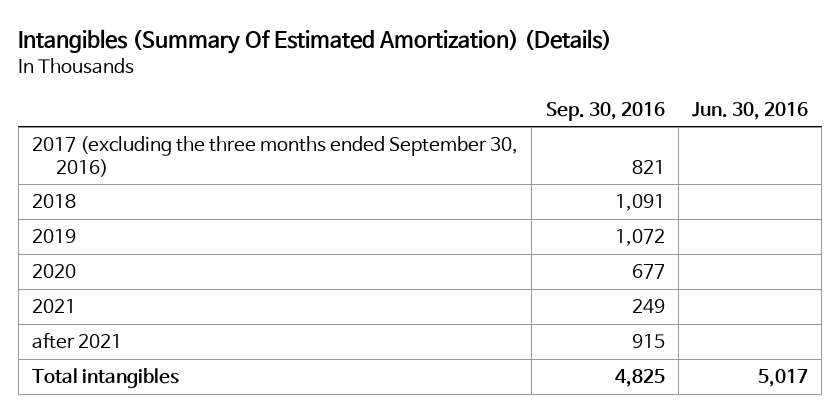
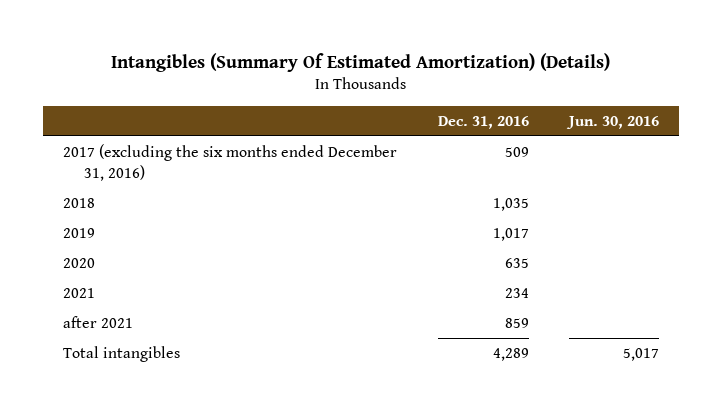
[545,101,665,121] Sep. 30, 2016 -> none
none -> [437,115,529,129] Dec. 31, 2016
[32,136,519,177] 2017 (excluding the three months ended September 30, 2016) -> [63,144,398,181] 2017 (excluding the six months ended December 31, 2016)

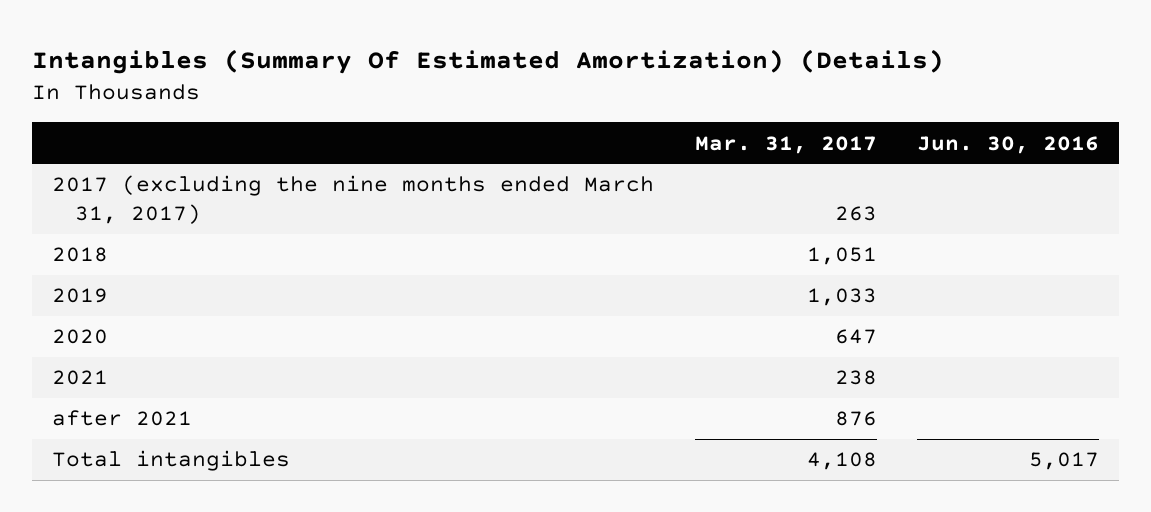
[437,115,529,129] Dec. 31, 2016 -> none
none -> [694,135,877,154] Mar. 31, 2017
[63,144,398,181] 2017 (excluding the six months ended December 31, 2016) -> [52,175,655,225] 2017 (excluding the nine months ended March 31, 2017)

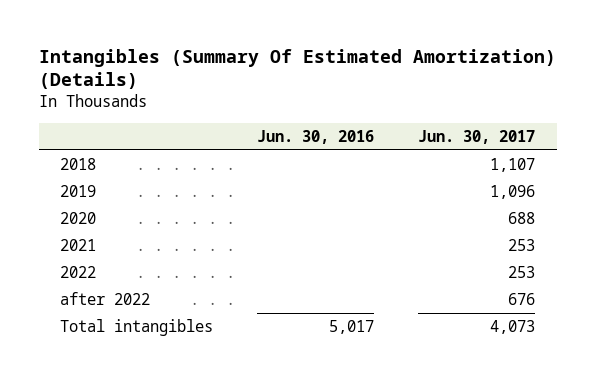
[694,135,877,154] Mar. 31, 2017 -> none
none -> [417,129,535,144] Jun. 30, 2017
[52,175,655,225] 2017 (excluding the nine months ended March 31, 2017) -> none
none -> [60,266,97,279] 2022
[52,410,193,427] after 2021 -> [60,292,151,306] after 2022

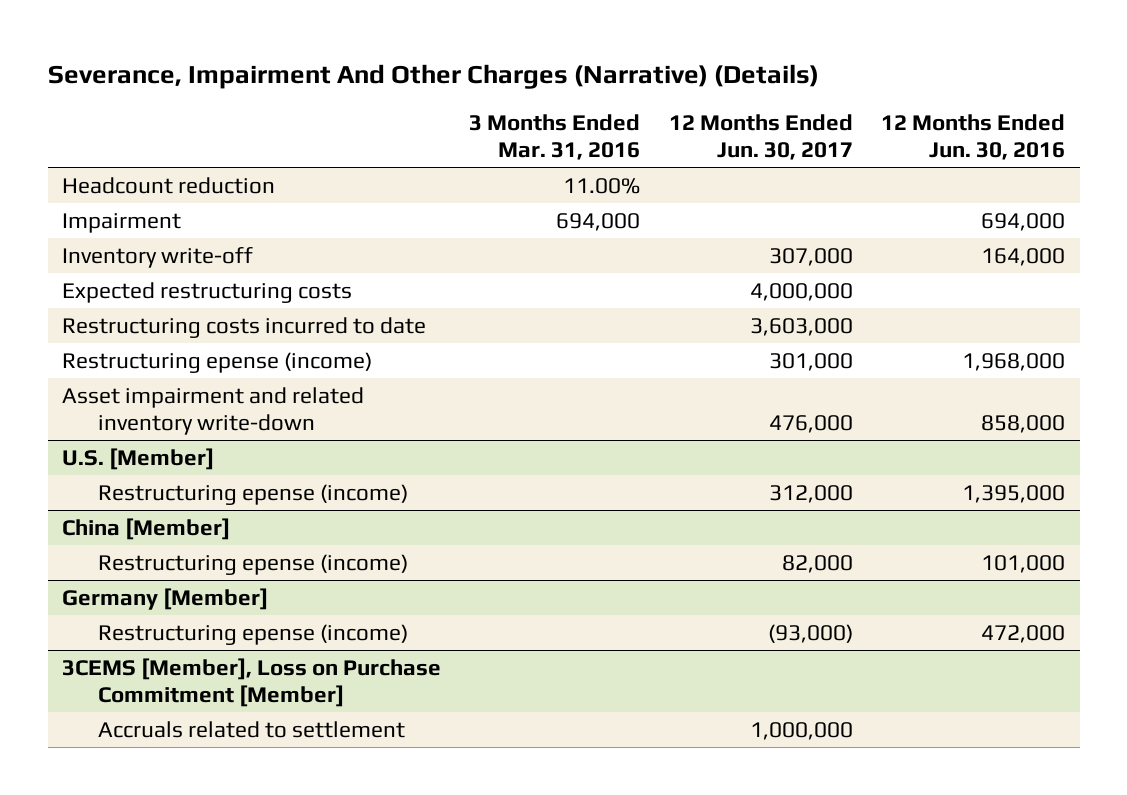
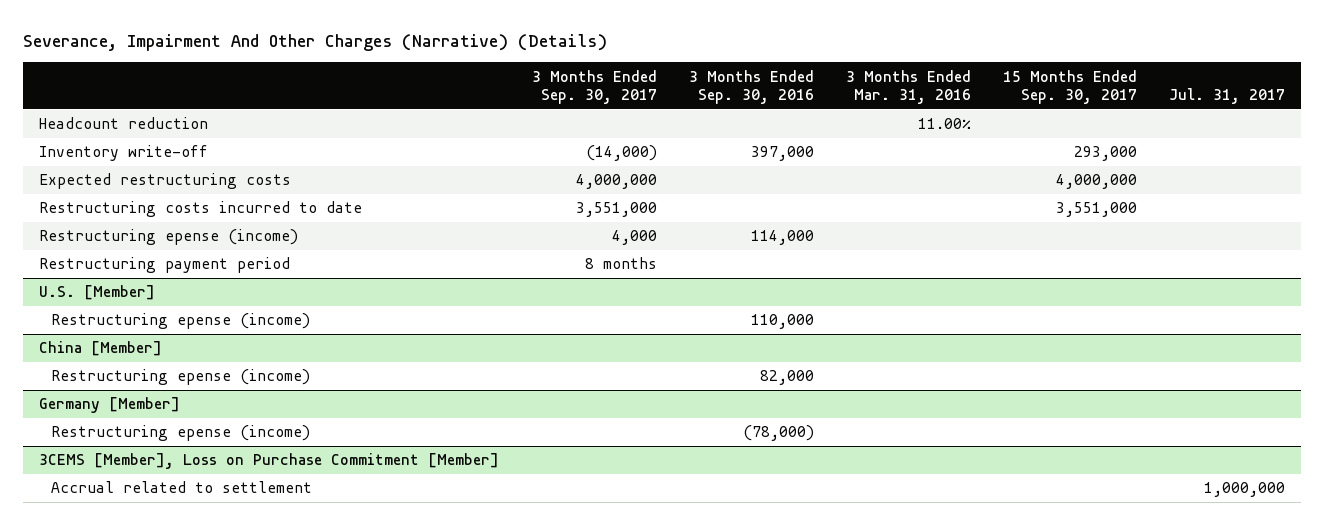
[668,114,853,160] 12 Months Ended Jun. 30, 2017 -> none
[881,114,1066,160] 12 Months Ended Jun. 30, 2016 -> none
none -> [531,69,657,104] 3 Months Ended Sep. 30, 2017
none -> [688,69,814,104] 3 Months Ended Sep. 30, 2016
none -> [1003,69,1138,104] 15 Months Ended Sep. 30, 2017
none -> [1169,87,1286,104] Jul. 31, 2017
[61,212,181,233] Impairment -> none
[61,386,364,435] Asset impairment and related inventory write-down -> none
none -> [39,257,291,274] Restructuring payment period
[97,720,405,738] Accruals related to settlement -> [51,481,313,494] Accrual related to settlement

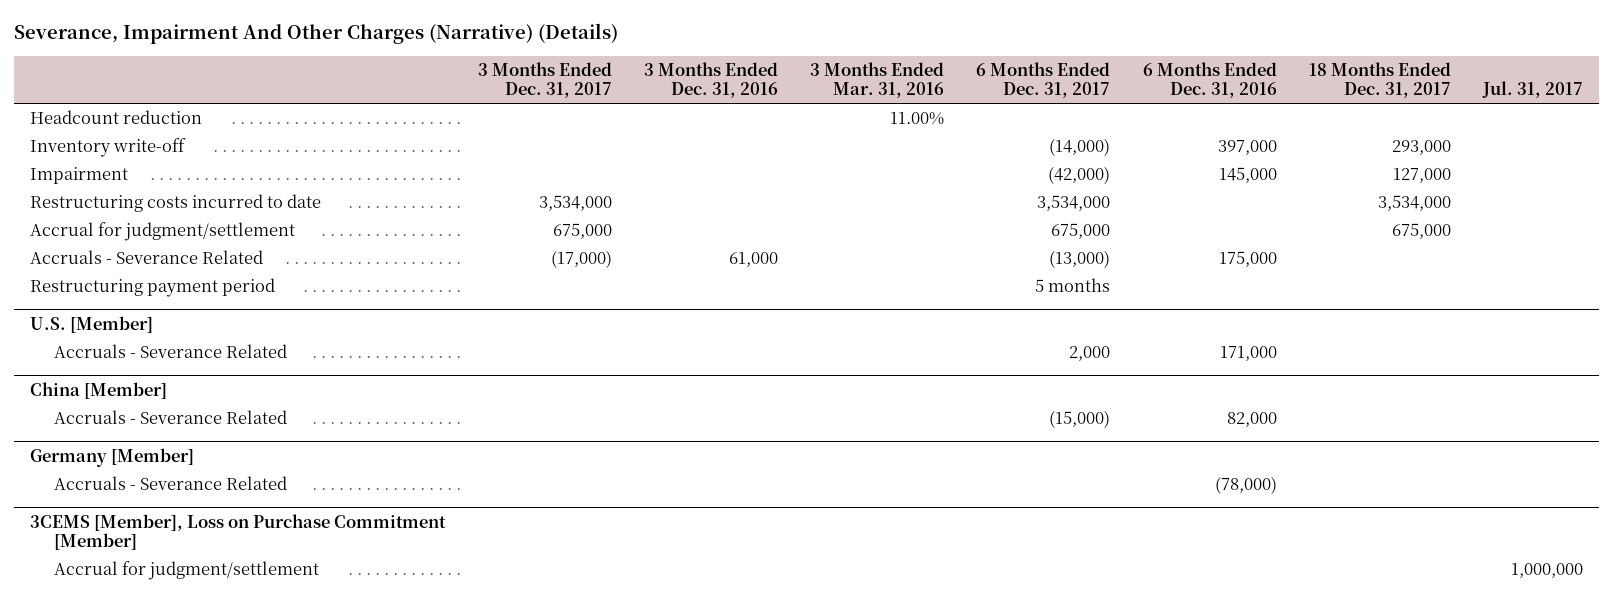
[531,69,657,104] 3 Months Ended Sep. 30, 2017 -> none
[688,69,814,104] 3 Months Ended Sep. 30, 2016 -> none
[1003,69,1138,104] 15 Months Ended Sep. 30, 2017 -> none
none -> [477,61,612,99] 3 Months Ended Dec. 31, 2017
none -> [643,61,778,99] 3 Months Ended Dec. 31, 2016
none -> [976,61,1111,99] 6 Months Ended Dec. 31, 2017
none -> [1142,61,1277,99] 6 Months Ended Dec. 31, 2016
none -> [1308,61,1451,99] 18 Months Ended Dec. 31, 2017
[39,173,292,190] Expected restructuring costs -> none
none -> [30,167,129,185] Impairment
none -> [30,222,296,242] Accrual for judgment/settlement
[39,229,299,246] Restructuring epense (income) -> [30,250,264,265] Accruals - Severance Related
[51,313,311,330] Restructuring epense (income) -> [54,344,288,359] Accruals - Severance Related
[51,369,311,386] Restructuring epense (income) -> [54,410,288,425] Accruals - Severance Related
[51,425,311,442] Restructuring epense (income) -> [54,476,288,491] Accruals - Severance Related
[51,481,313,494] Accrual related to settlement -> [54,561,320,581] Accrual for judgment/settlement

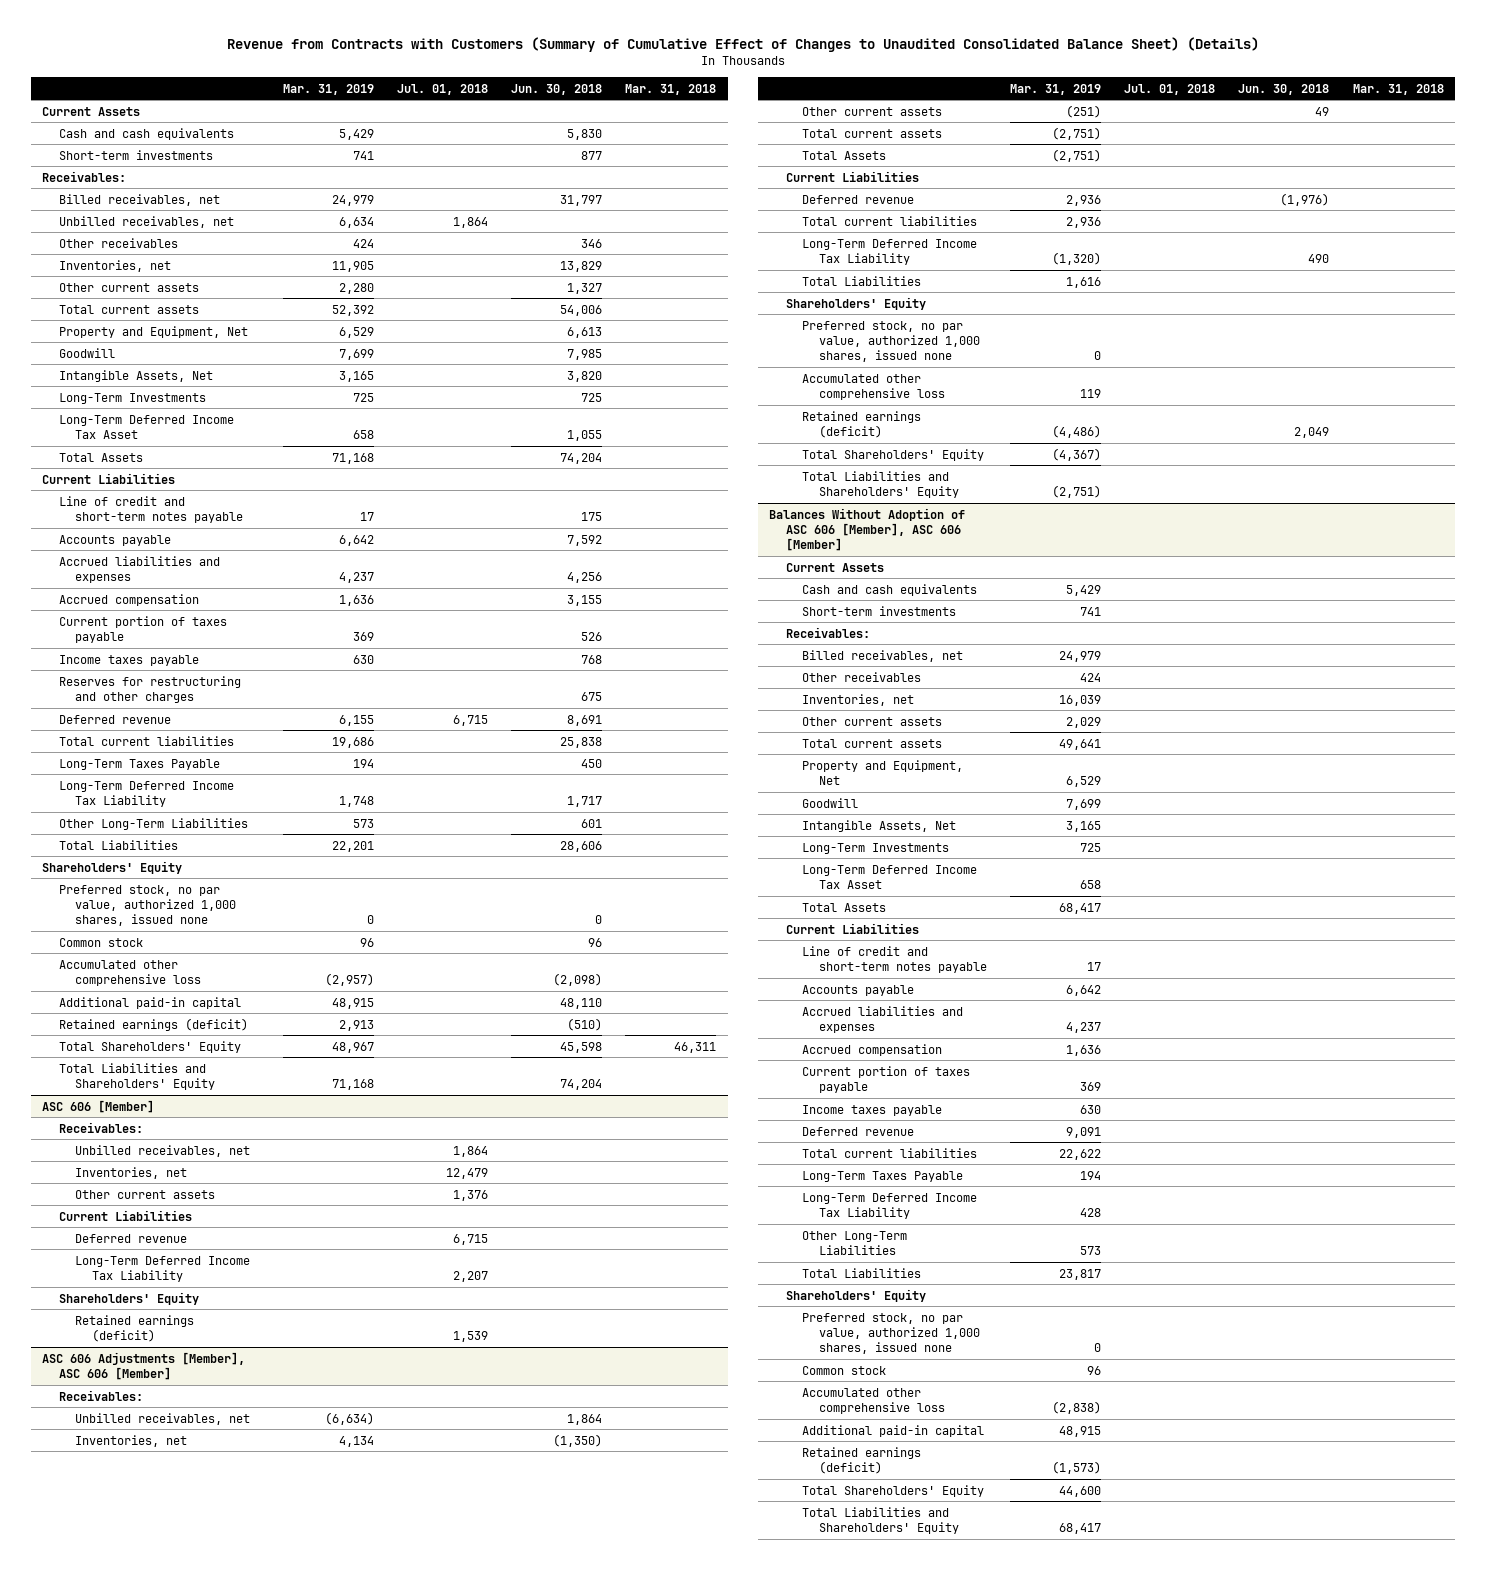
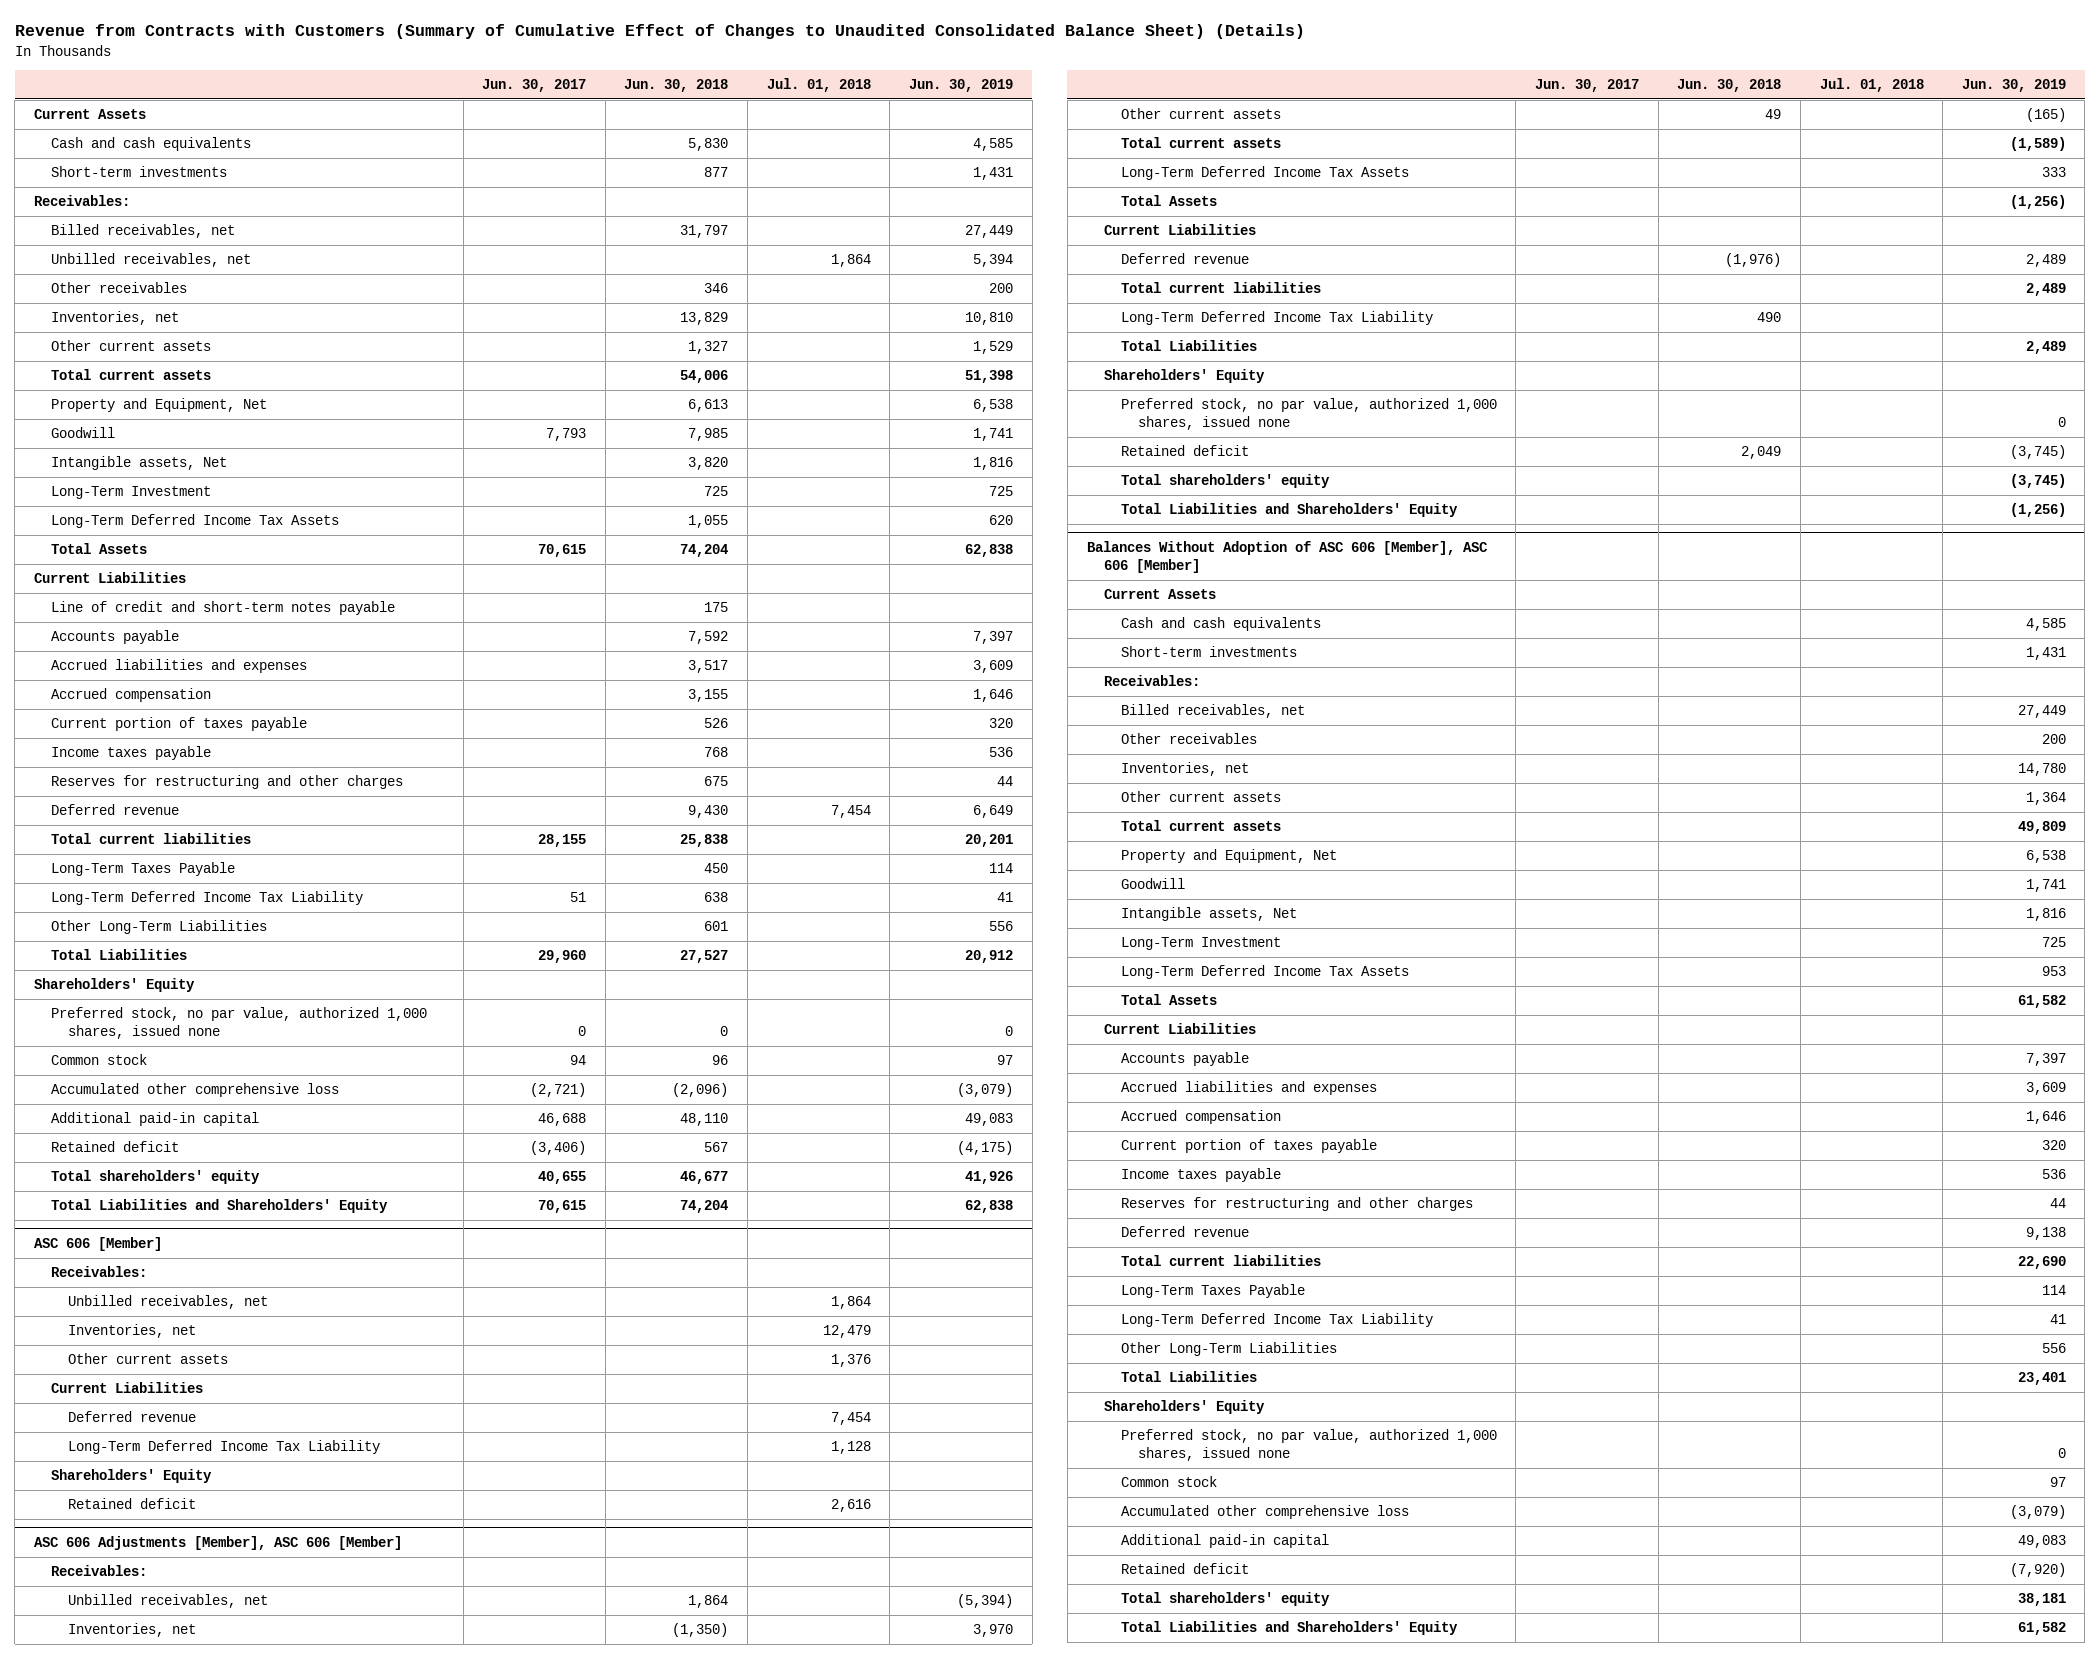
[282,83,374,95] Mar. 31, 2019 -> none
[625,83,717,95] Mar. 31, 2018 -> none
none -> [482,79,587,93] Jun. 30, 2017
none -> [908,79,1013,93] Jun. 30, 2019
[58,369,213,382] Intangible Assets, Net -> [50,456,227,471] Intangible assets, Net
[58,392,206,404] Long-Term Investments -> [50,486,211,500] Long-Term Investment
[58,414,234,439] Long-Term Deferred Income Tax Asset -> [50,514,339,529] Long-Term Deferred Income Tax Assets
[567,571,603,583] 4,256 -> [688,660,729,674] 3,517
[453,714,489,726] 6,715 -> [830,805,871,819] 7,454
[567,714,603,726] 8,691 -> [688,805,729,819] 9,430
[567,795,603,807] 1,717 -> [704,892,729,903] 638
[560,840,603,852] 28,606 -> [680,950,729,964] 27,527
[553,972,603,986] (2,098) -> [672,1083,729,1098] (2,096)
[58,1017,248,1031] Retained earnings (deficit) -> [50,1141,179,1153] Retained deficit
[567,1017,603,1031] (510) -> [704,1142,729,1153] 567
[58,1040,241,1053] Total Shareholders' Equity -> [50,1170,260,1185] Total shareholders' equity
[560,1041,603,1053] 45,598 -> [680,1171,729,1185] 46,677
[453,1233,489,1245] 6,715 -> [830,1412,871,1426] 7,454
[453,1270,489,1282] 2,207 -> [830,1441,871,1455] 1,128
[75,1314,195,1342] Retained earnings (deficit) -> [67,1498,196,1510] Retained deficit
[453,1330,489,1342] 1,539 -> [830,1499,871,1513] 2,616
none -> [1120,166,1409,181] Long-Term Deferred Income Tax Assets
[802,373,945,400] Accumulated other comprehensive loss -> none
[802,410,922,438] Retained earnings (deficit) -> [1120,445,1249,457] Retained deficit
[802,448,985,461] Total Shareholders' Equity -> [1120,474,1330,489] Total shareholders' equity
[802,819,957,832] Intangible Assets, Net -> [1120,907,1297,922] Intangible assets, Net
[802,842,950,854] Long-Term Investments -> [1120,937,1281,951] Long-Term Investment
[802,864,978,889] Long-Term Deferred Income Tax Asset -> [1120,965,1409,980] Long-Term Deferred Income Tax Assets
[802,945,987,973] Line of credit and short-term notes payable -> none
none -> [1120,1197,1473,1212] Reserves for restructuring and other charges
[802,1446,922,1474] Retained earnings (deficit) -> [1120,1563,1249,1575] Retained deficit
[802,1484,985,1497] Total Shareholders' Equity -> [1120,1592,1330,1607] Total shareholders' equity

